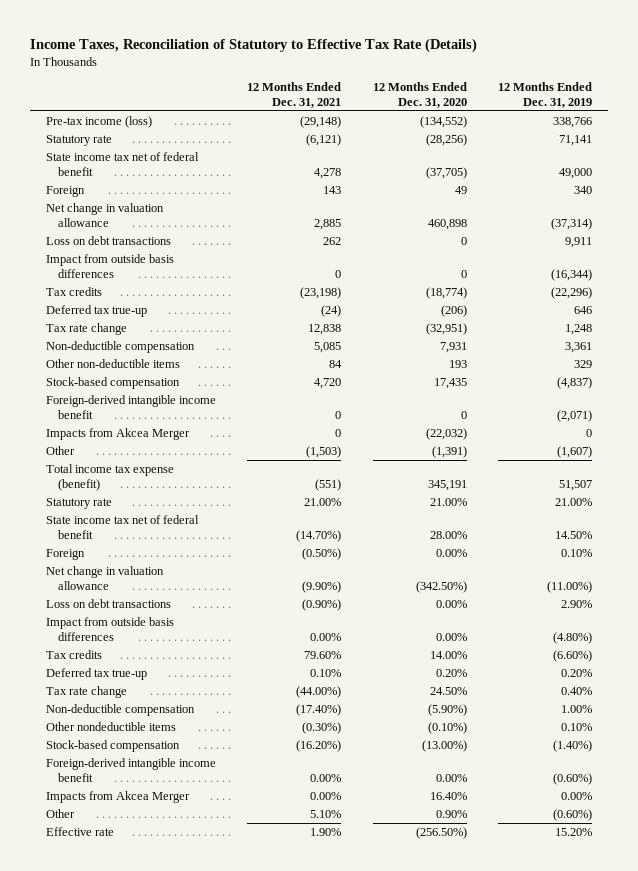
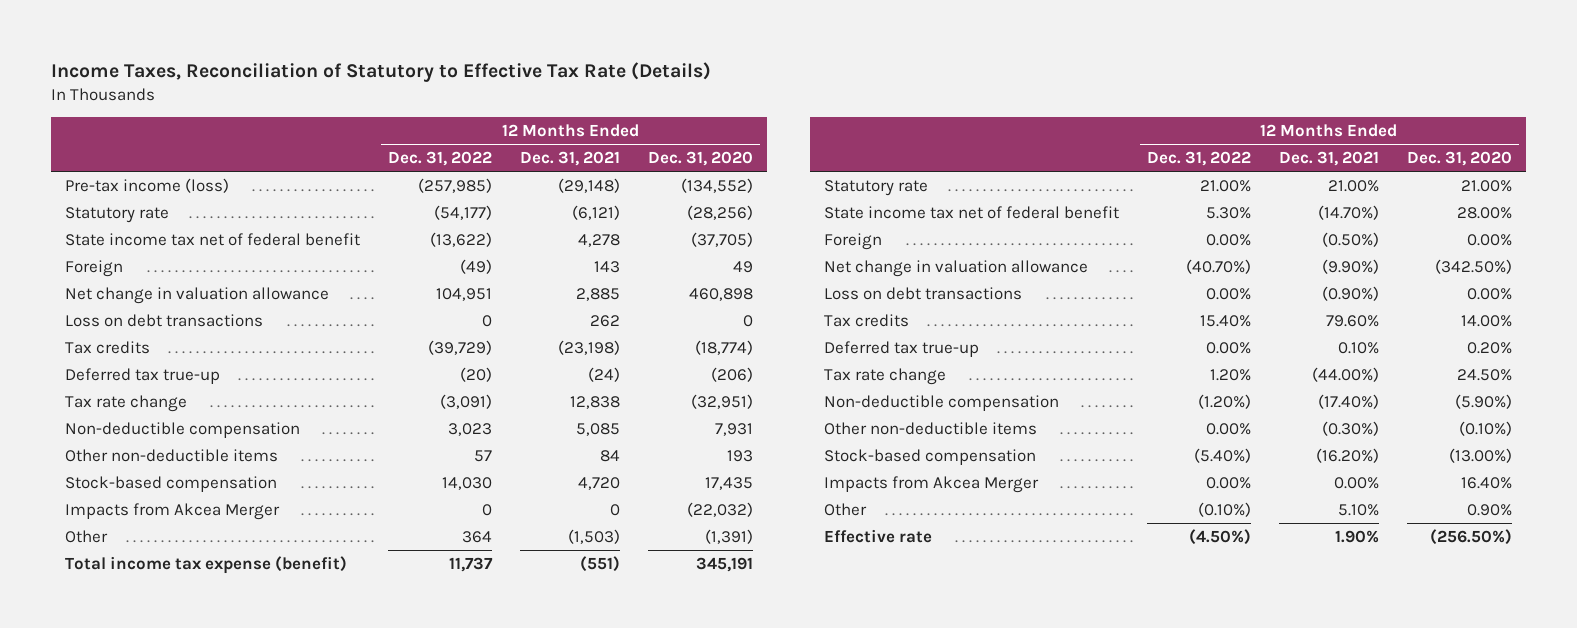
[498,82,593,108] 12 Months Ended Dec. 31, 2019 -> none
none -> [388,150,493,166] Dec. 31, 2022
[45,254,174,278] Impact from outside basis differences -> none
[45,395,216,419] Foreign-derived intangible income benefit -> none
[45,617,174,641] Impact from outside basis differences -> none
[45,722,176,732] Other nondeductible items -> [823,421,1037,435] Other non-deductible items
[45,758,216,782] Foreign-derived intangible income benefit -> none

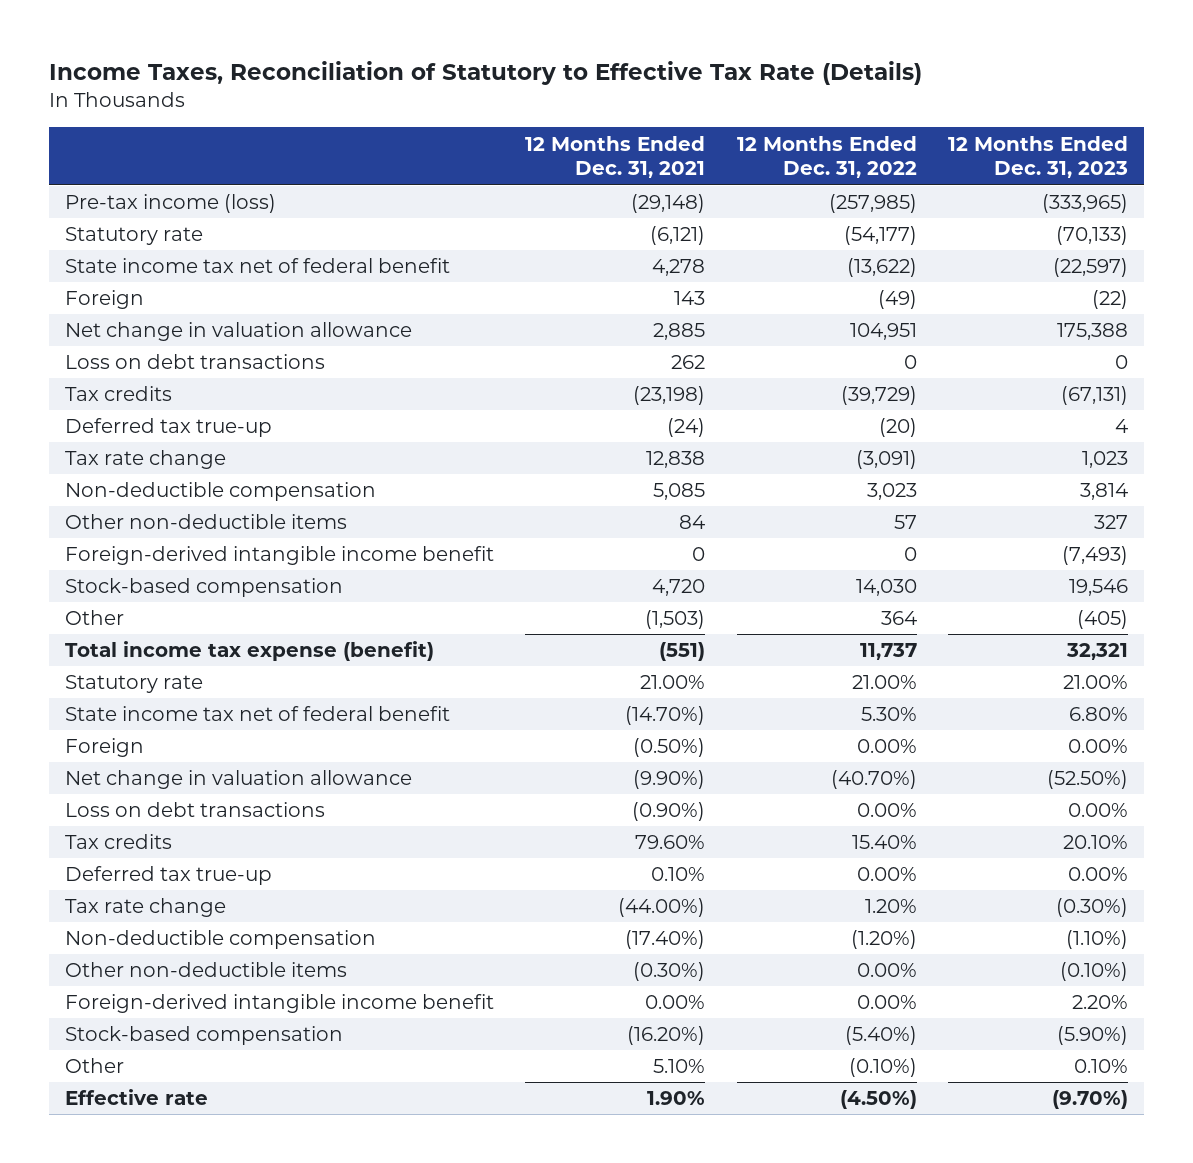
[648,150,754,166] Dec. 31, 2020 -> none
none -> [948,135,1129,179] 12 Months Ended Dec. 31, 2023
none -> [64,546,494,566] Foreign-derived intangible income benefit
[65,502,281,520] Impacts from Akcea Merger -> none
none -> [64,994,494,1014] Foreign-derived intangible income benefit
[823,475,1039,493] Impacts from Akcea Merger -> none

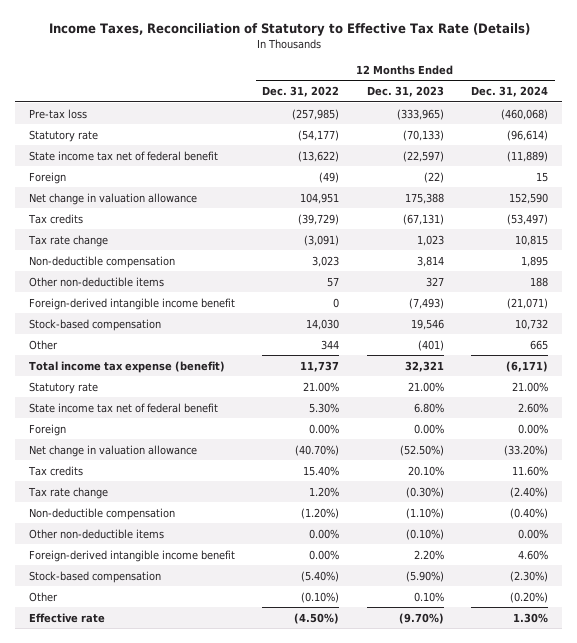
[525,135,706,179] 12 Months Ended Dec. 31, 2021 -> none
none -> [470,86,548,98] Dec. 31, 2024
[64,194,276,214] Pre-tax income (loss) -> [29,108,88,119] Pre-tax loss
[64,354,325,370] Loss on debt transactions -> none
[64,418,272,438] Deferred tax true-up -> none
[880,611,917,626] 364 -> [321,339,340,350] 344
[1077,610,1129,630] (405) -> [417,339,444,351] (401)
[64,802,325,818] Loss on debt transactions -> none
[64,866,272,886] Deferred tax true-up -> none

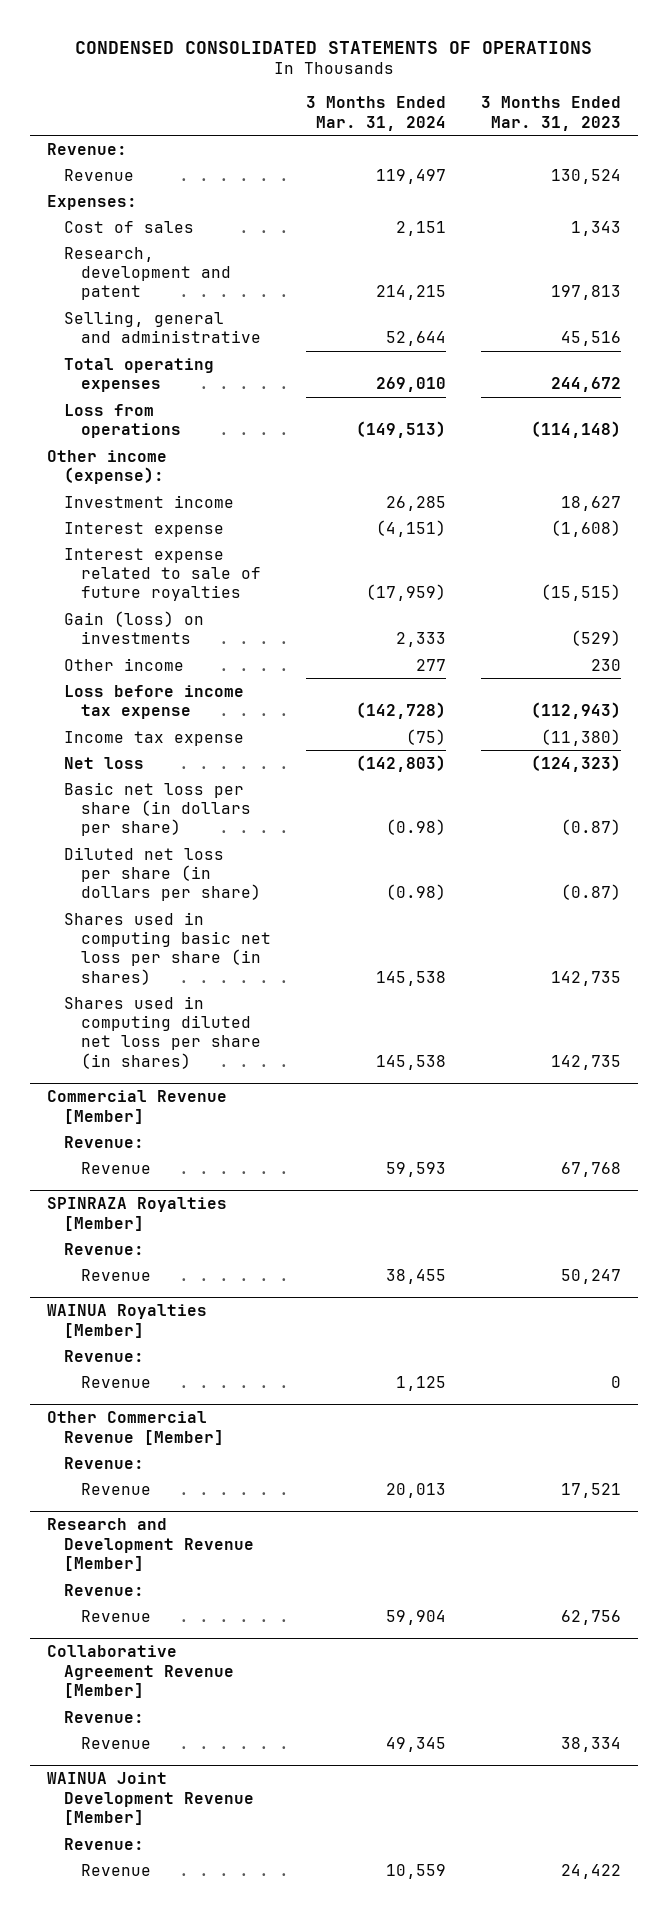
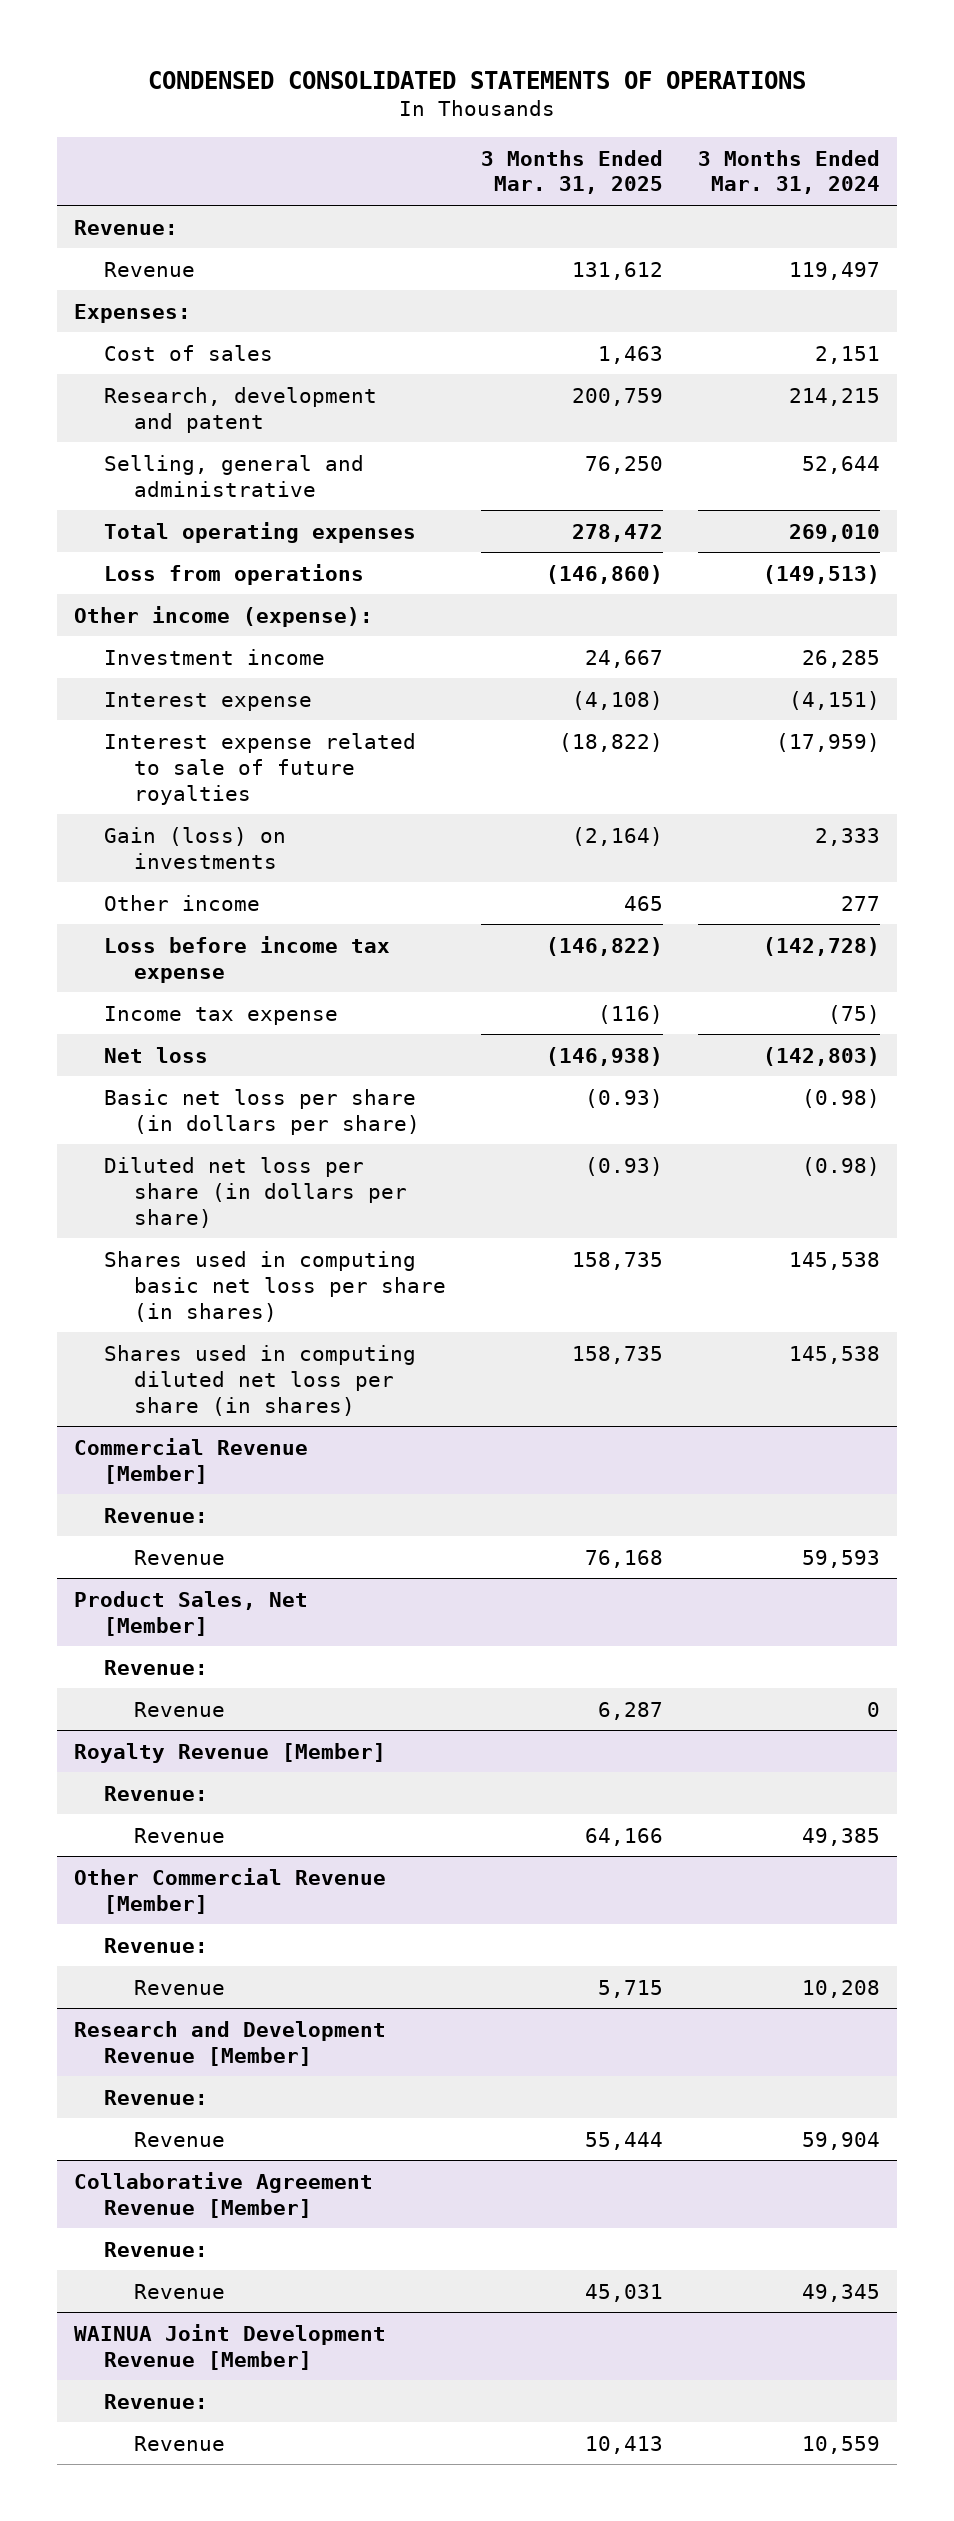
[480,96,621,131] 3 Months Ended Mar. 31, 2023 -> none
none -> [481,149,664,195] 3 Months Ended Mar. 31, 2025
[47,1197,228,1231] SPINRAZA Royalties [Member] -> none
none -> [74,1590,309,1636] Product Sales, Net [Member]
[47,1304,208,1338] WAINUA Royalties [Member] -> none
[386,1268,447,1284] 38,455 -> [866,1701,880,1717] 0
none -> [74,1742,387,1763] Royalty Revenue [Member]
[396,1375,447,1391] 1,125 -> [801,1827,880,1846] 49,385
[386,1482,447,1498] 20,013 -> [801,1979,880,1998] 10,208

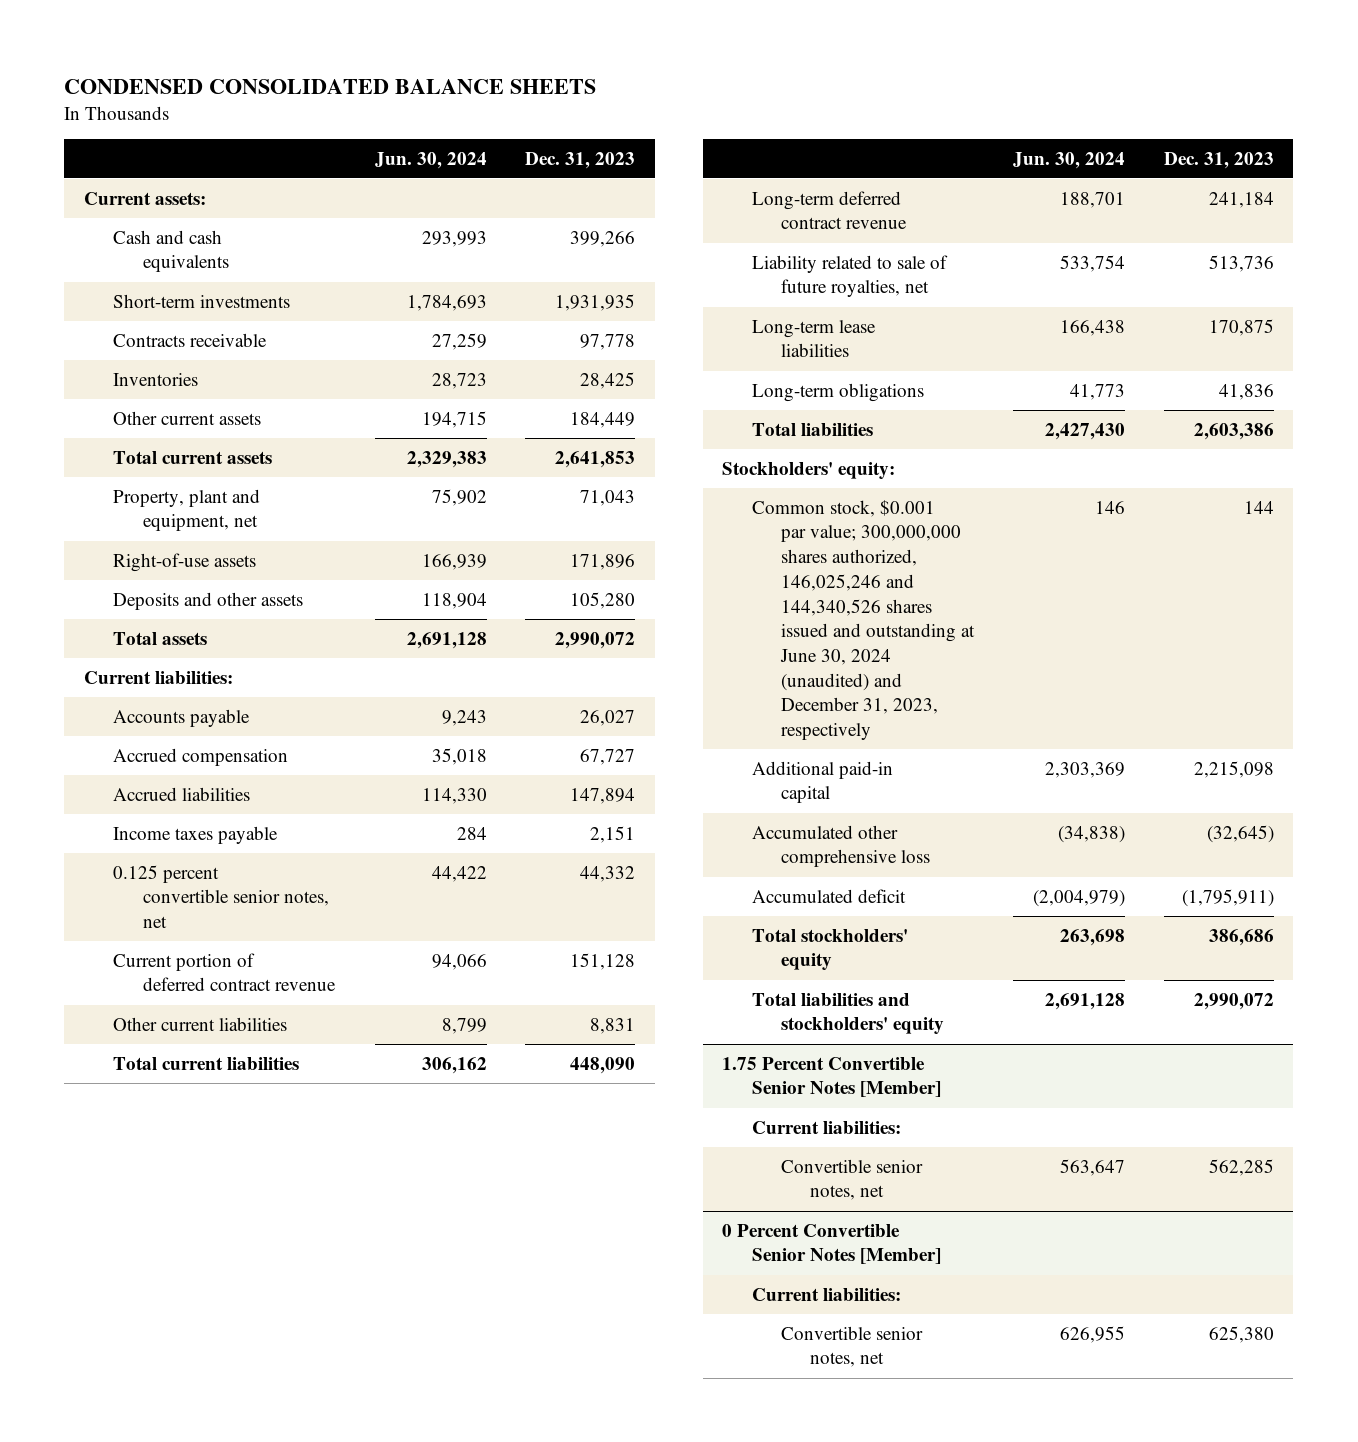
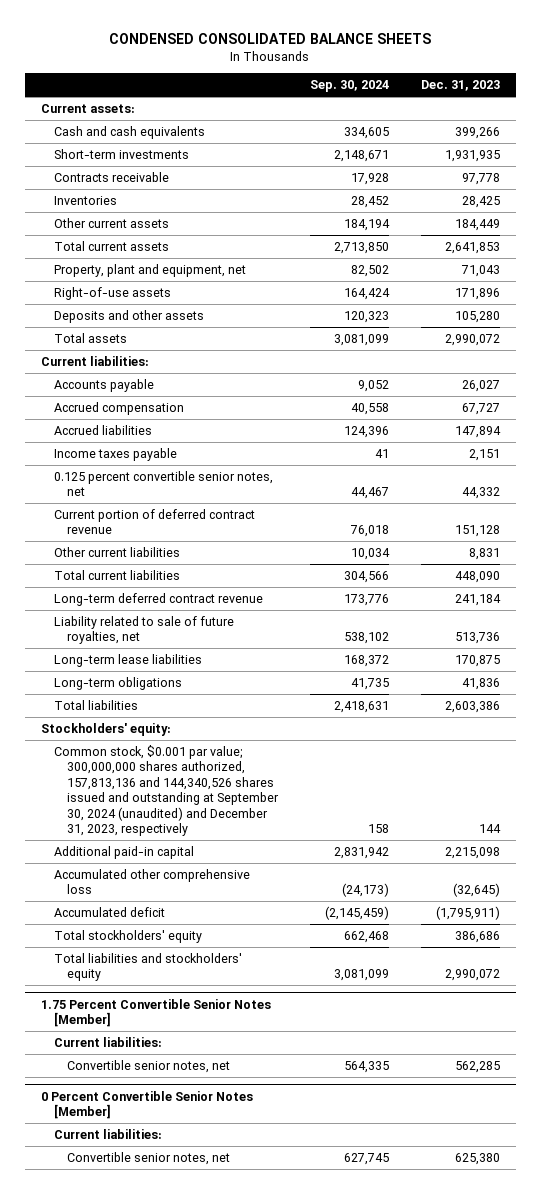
[374,151,487,169] Jun. 30, 2024 -> none
none -> [309,79,389,92] Sep. 30, 2024
[751,499,975,740] Common stock, $0.001 par value; 300,000,000 shares authorized, 146,025,246 and 144,340,526 shares issued and outstanding at June 30, 2024 (unaudited) and December 31, 2023, respectively -> [53,744,279,837] Common stock, $0.001 par value; 300,000,000 shares authorized, 157,813,136 and 144,340,526 shares issued and outstanding at September 30, 2024 (unaudited) and December 31, 2023, respectively

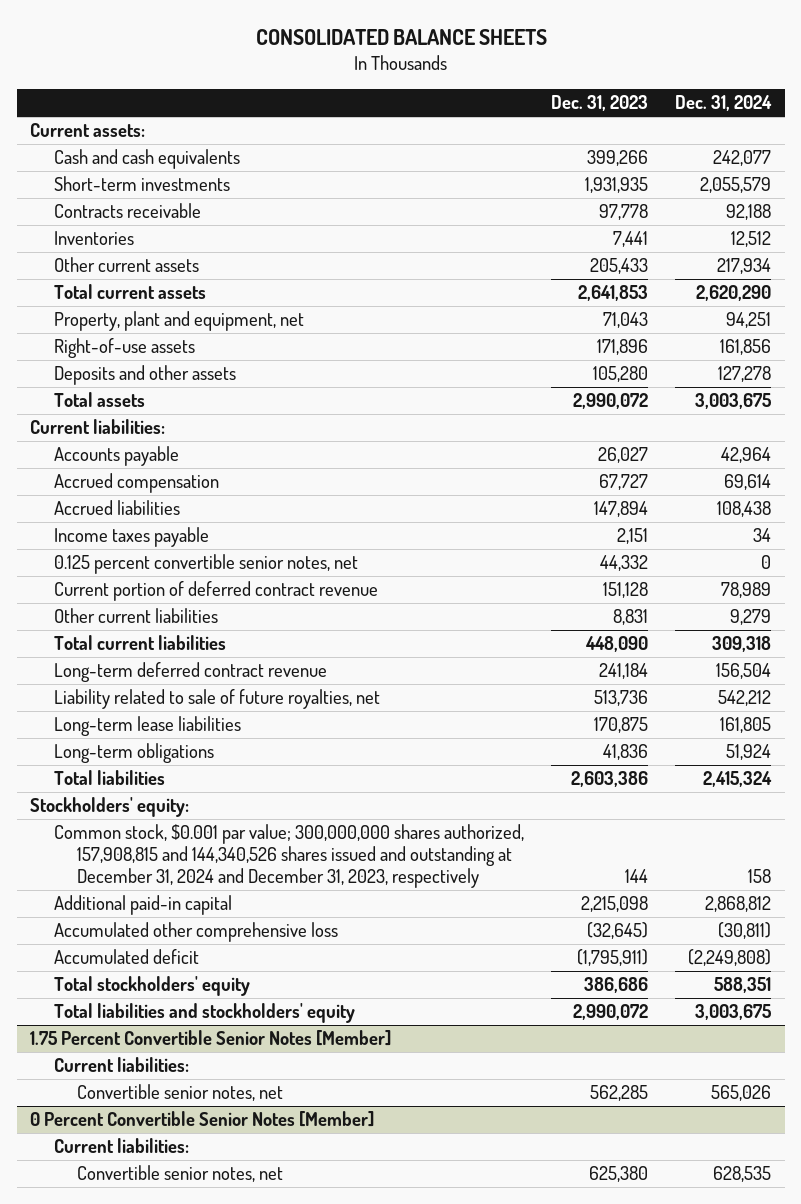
[109,33,432,45] CONDENSED CONSOLIDATED BALANCE SHEETS -> [255,29,547,46] CONSOLIDATED BALANCE SHEETS
[309,79,389,92] Sep. 30, 2024 -> none
none -> [675,95,773,112] Dec. 31, 2024
[461,195,500,208] 28,425 -> [612,231,648,248] 7,441
[454,218,500,231] 184,449 -> [589,258,648,275] 205,433
[53,744,279,837] Common stock, $0.001 par value; 300,000,000 shares authorized, 157,813,136 and 144,340,526 shares issued and outstanding at September 30, 2024 (unaudited) and December 31, 2023, respectively -> [53,824,524,889] Common stock, $0.001 par value; 300,000,000 shares authorized, 157,908,815 and 144,340,526 shares issued and outstanding at December 31, 2024 and December 31, 2023, respectively

